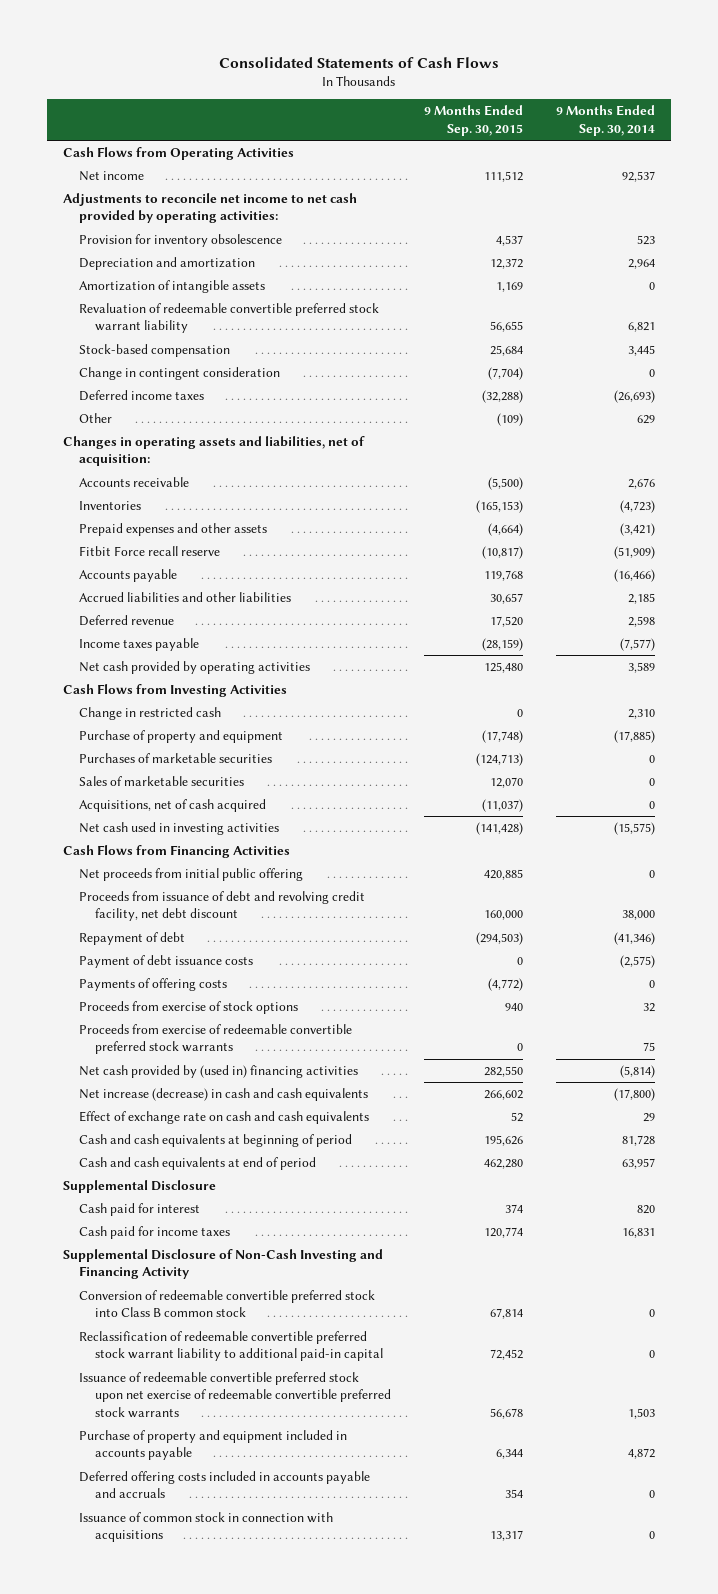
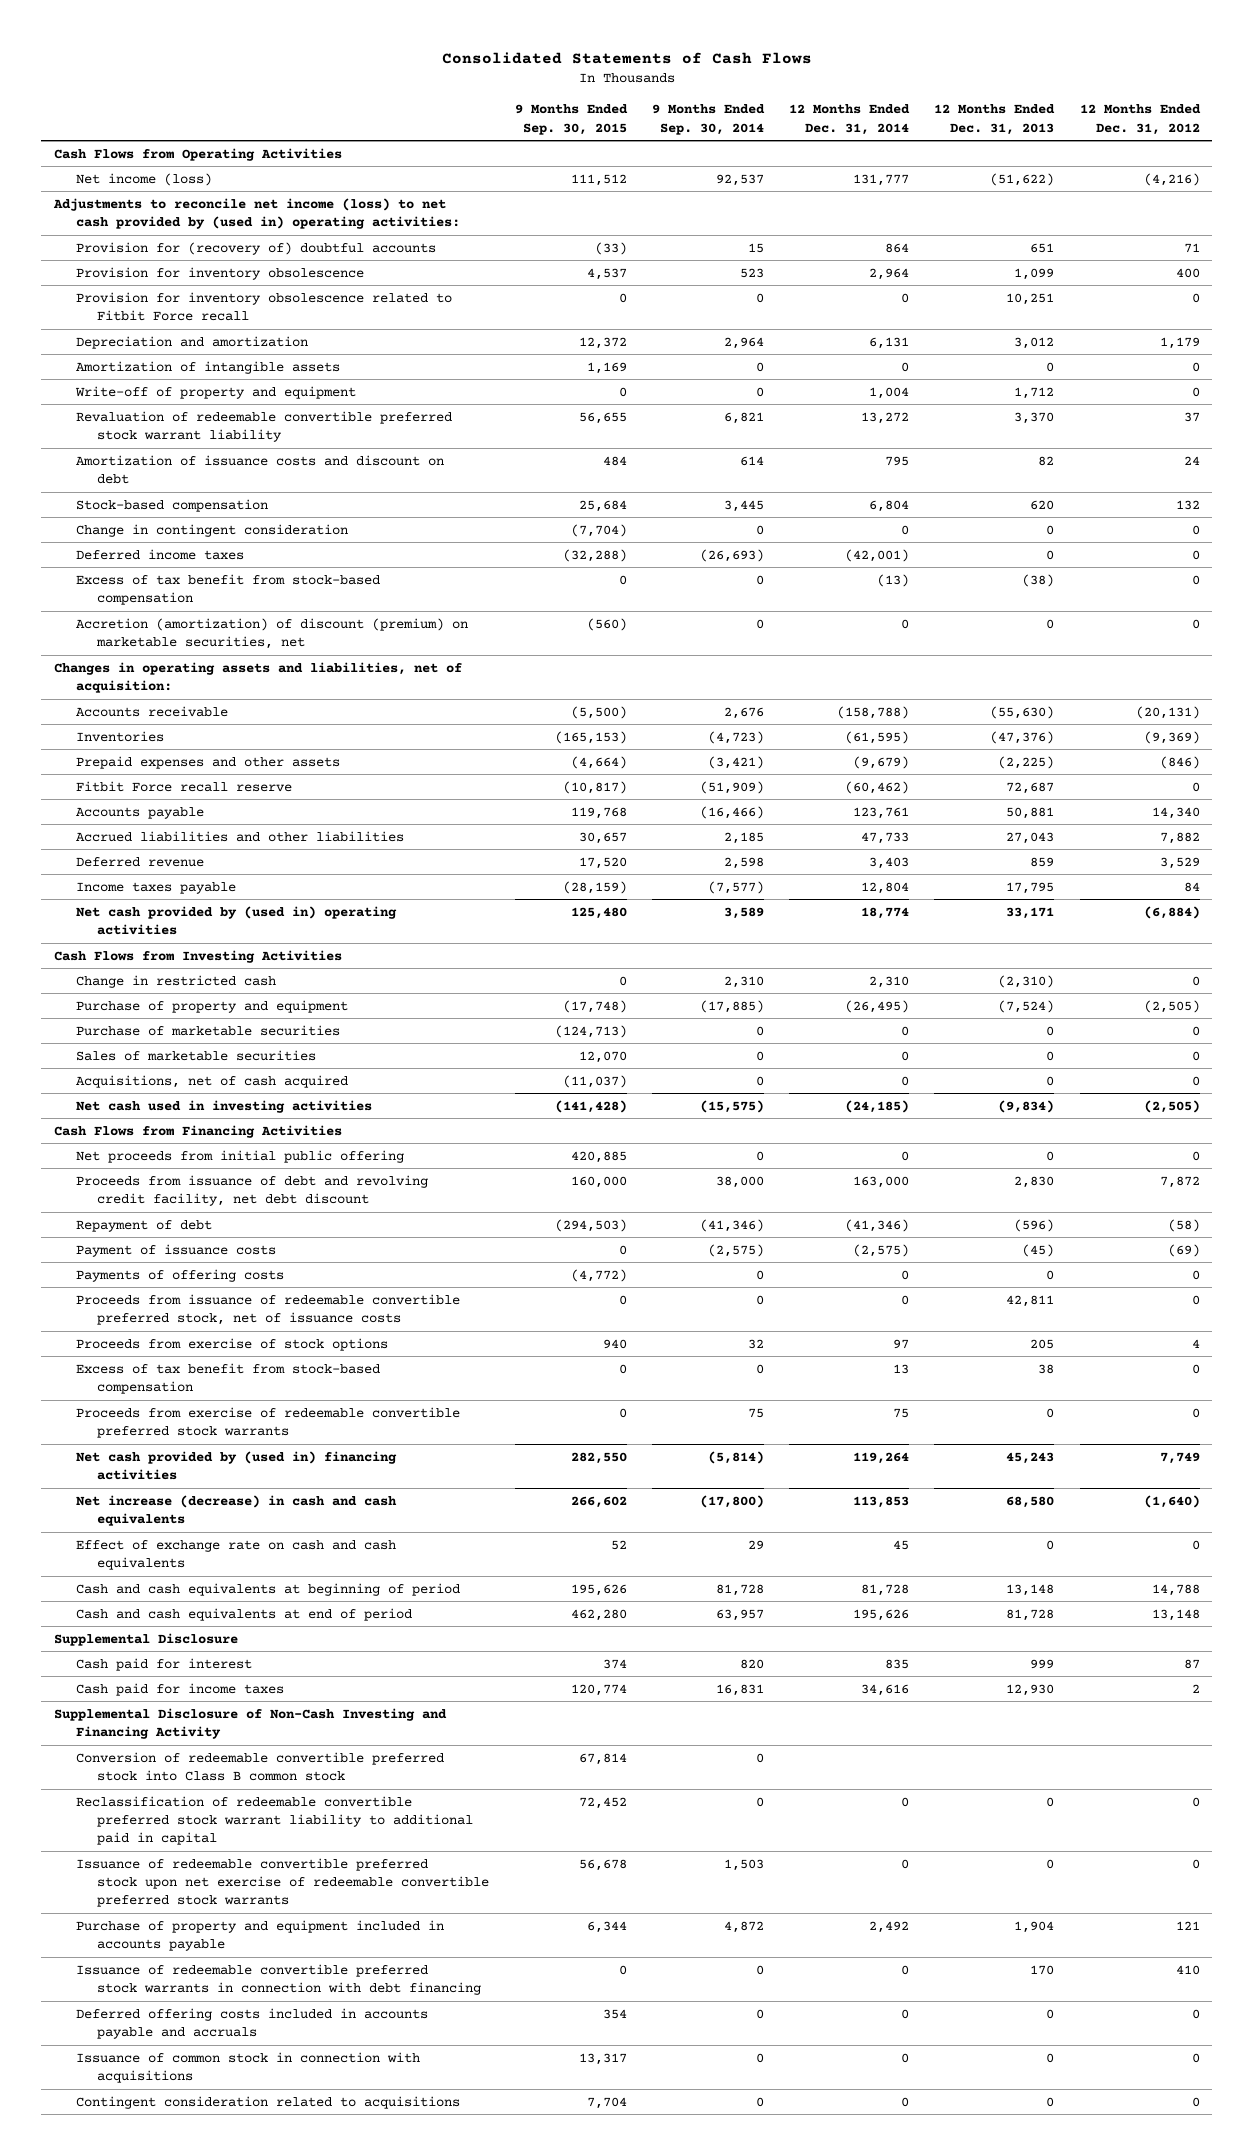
none -> [789,104,911,135] 12 Months Ended Dec. 31, 2014
none -> [934,104,1056,135] 12 Months Ended Dec. 31, 2013
none -> [1079,104,1201,135] 12 Months Ended Dec. 31, 2012
[79,171,145,182] Net income -> [75,172,212,186] Net income (loss)
[63,193,358,224] Adjustments to reconcile net income to net cash provided by operating activities: -> [53,197,460,230] Adjustments to reconcile net income (loss) to net cash provided by (used in) operating activities:
none -> [75,241,436,255] Provision for (recovery of) doubtful accounts
none -> [75,291,452,322] Provision for inventory obsolescence related to Fitbit Force recall
none -> [74,385,356,399] Write-off of property and equipment
none -> [75,454,444,485] Amortization of issuance costs and discount on debt
[79,413,113,424] Other -> none
none -> [75,573,380,606] Excess of tax benefit from stock-based compensation
none -> [75,617,468,650] Accretion (amortization) of discount (premium) on marketable securities, net
[79,661,311,675] Net cash provided by operating activities -> [75,905,397,936] Net cash provided by (used in) operating activities
[79,753,273,764] Purchases of marketable securities -> [75,1024,340,1036] Purchase of marketable securities
[79,955,254,969] Payment of debt issuance costs -> [75,1243,276,1257] Payment of issuance costs
none -> [75,1293,460,1326] Proceeds from issuance of redeemable convertible preferred stock, net of issuance costs
none -> [75,1362,380,1395] Excess of tax benefit from stock-based compensation
[79,1331,384,1362] Reclassification of redeemable convertible preferred stock warrant liability to additional paid-in capital -> [75,1795,474,1846] Reclassification of redeemable convertible preferred stock warrant liability to additional paid in capital
none -> [75,1963,482,1996] Issuance of redeemable convertible preferred stock warrants in connection with debt financing
none -> [75,2095,460,2109] Contingent consideration related to acquisitions

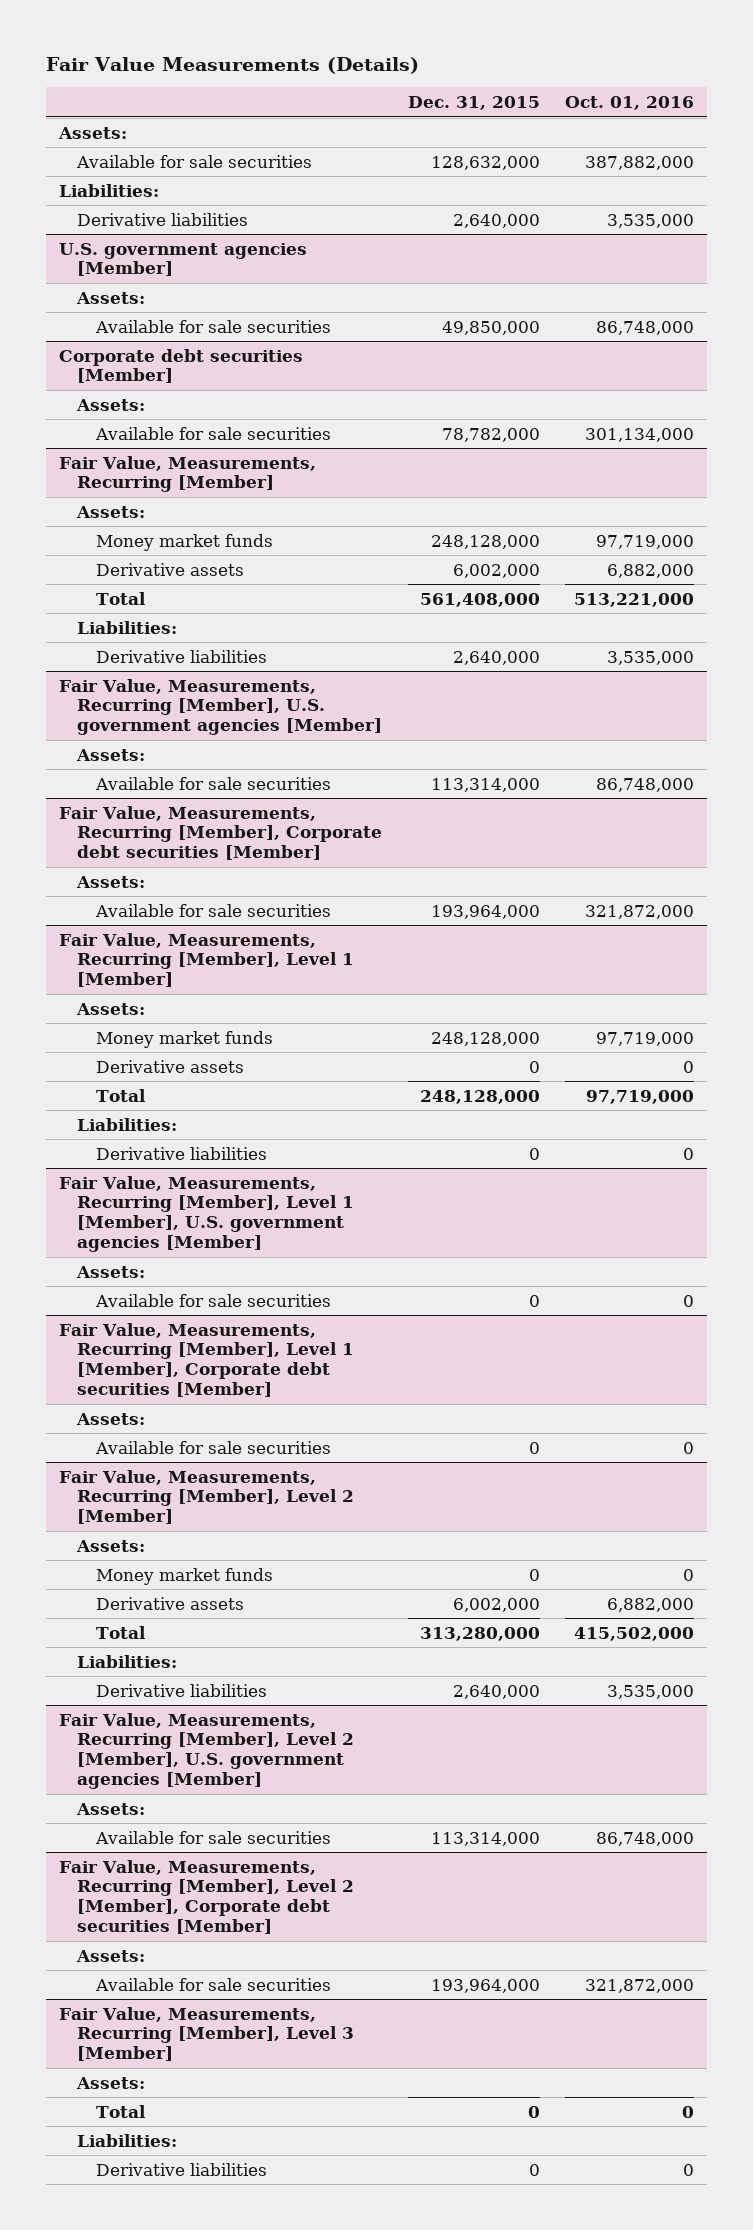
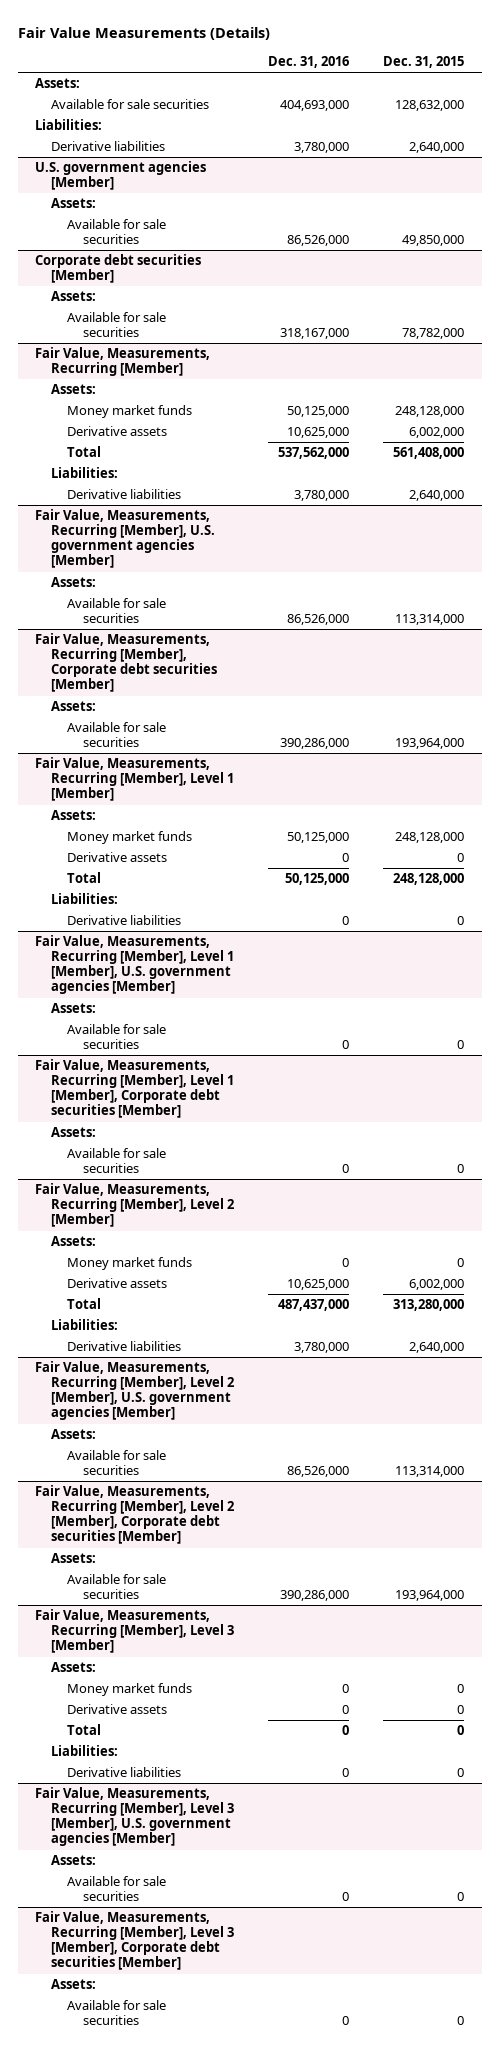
[565,96,695,111] Oct. 01, 2016 -> none
none -> [268,56,350,69] Dec. 31, 2016
none -> [66,1683,192,1697] Money market funds
none -> [66,1704,167,1715] Derivative assets
none -> [35,1787,235,1847] Fair Value, Measurements, Recurring [Member], Level 3 [Member], U.S. government agencies [Member]
none -> [51,1855,97,1866] Assets:
none -> [66,1876,166,1902] Available for sale securities
none -> [35,1911,235,1971] Fair Value, Measurements, Recurring [Member], Level 3 [Member], Corporate debt securities [Member]
none -> [51,1979,97,1990] Assets:
none -> [66,2000,166,2026] Available for sale securities

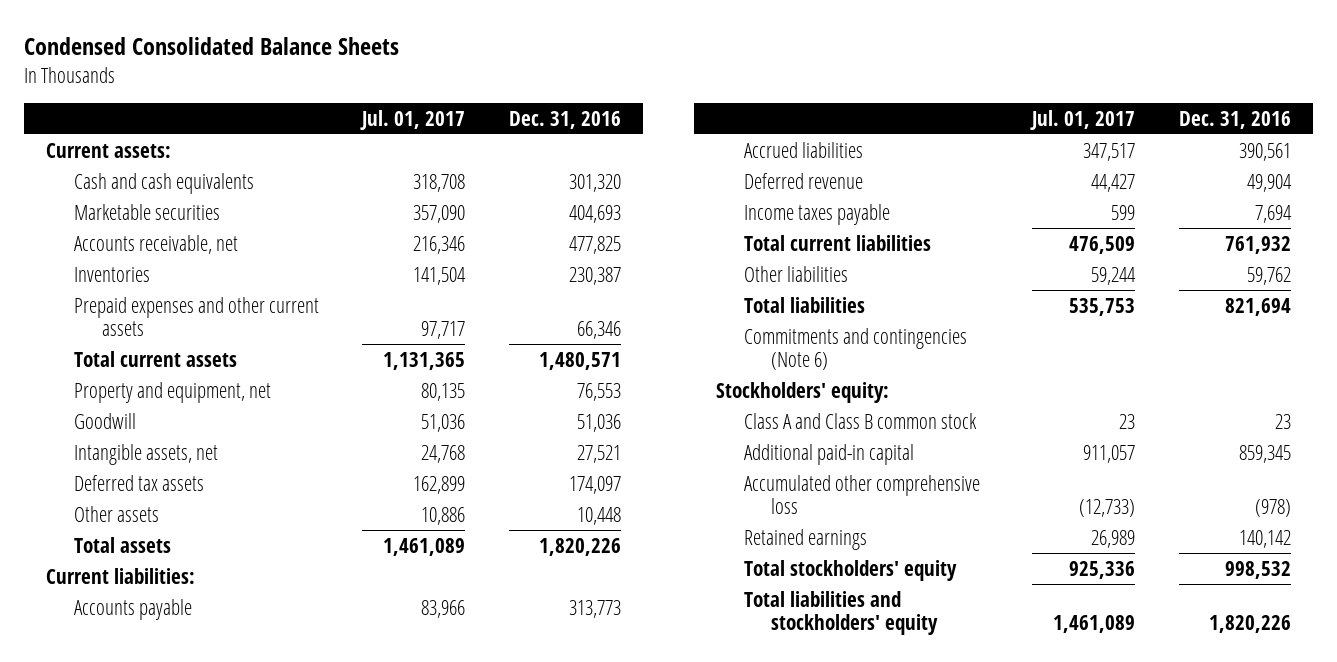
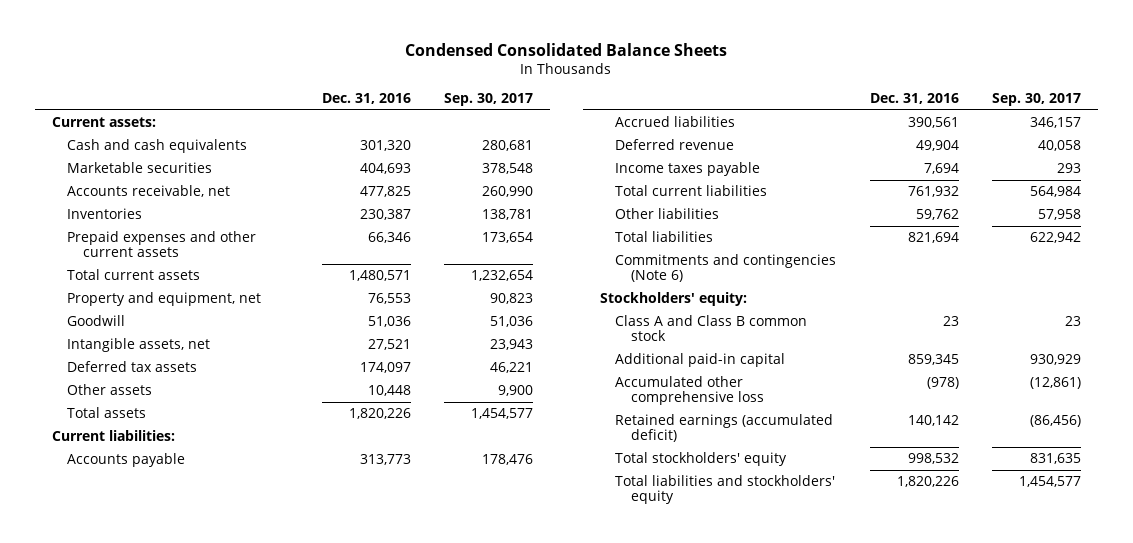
[360,109,466,130] Jul. 01, 2017 -> none
none -> [444,93,534,107] Sep. 30, 2017
[743,528,867,550] Retained earnings -> [615,414,834,443] Retained earnings (accumulated deficit)

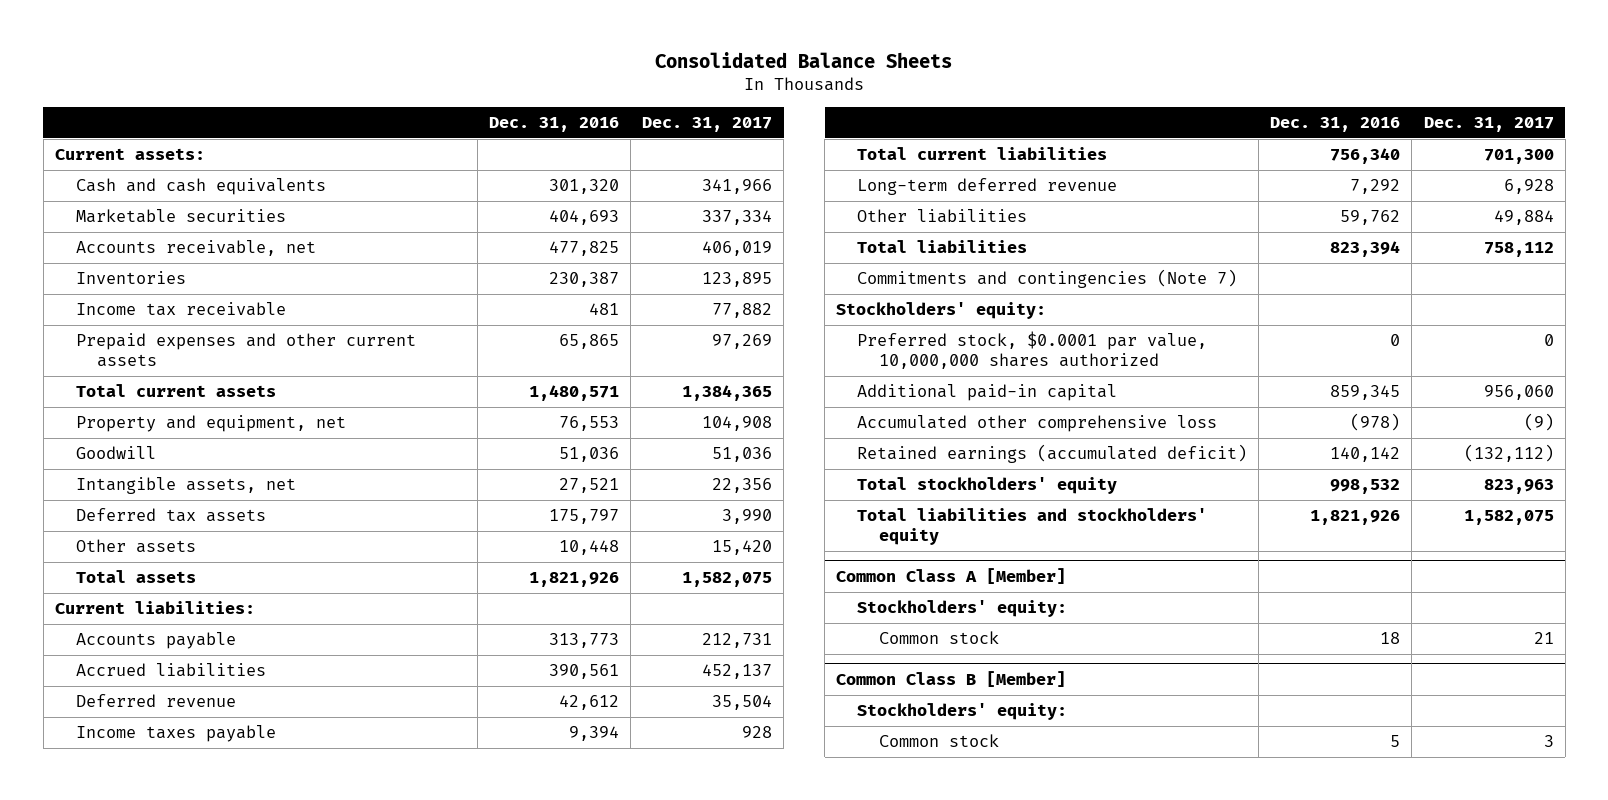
[405,42,728,56] Condensed Consolidated Balance Sheets -> [655,52,953,69] Consolidated Balance Sheets
[444,93,534,107] Sep. 30, 2017 -> none
none -> [642,116,773,132] Dec. 31, 2017
none -> [76,302,287,317] Income tax receivable
[367,232,411,244] 66,346 -> [559,334,620,350] 65,865
[359,362,411,374] 174,097 -> [549,509,620,525] 175,797
[348,408,411,420] 1,820,226 -> [529,572,620,588] 1,821,926
[915,140,959,152] 49,904 -> [559,695,620,711] 42,612
[923,163,959,175] 7,694 -> [569,726,620,742] 9,394
[907,186,959,198] 761,932 -> [1330,148,1401,165] 756,340
none -> [857,178,1118,196] Long-term deferred revenue
[907,232,959,244] 821,694 -> [1330,241,1401,258] 823,394
[615,254,837,283] Commitments and contingencies (Note 6) -> [857,269,1238,289] Commitments and contingencies (Note 7)
[615,315,808,342] Class A and Class B common stock -> none
none -> [857,331,1208,369] Preferred stock, $0.0001 par value, 10,000,000 shares authorized
[896,476,959,488] 1,820,226 -> [1310,510,1401,526] 1,821,926
none -> [836,567,1067,584] Common Class A [Member]
none -> [857,600,1068,618] Stockholders' equity:
none -> [878,631,999,645] Common stock
none -> [836,670,1067,687] Common Class B [Member]
none -> [857,703,1068,721] Stockholders' equity:
none -> [878,734,999,748] Common stock

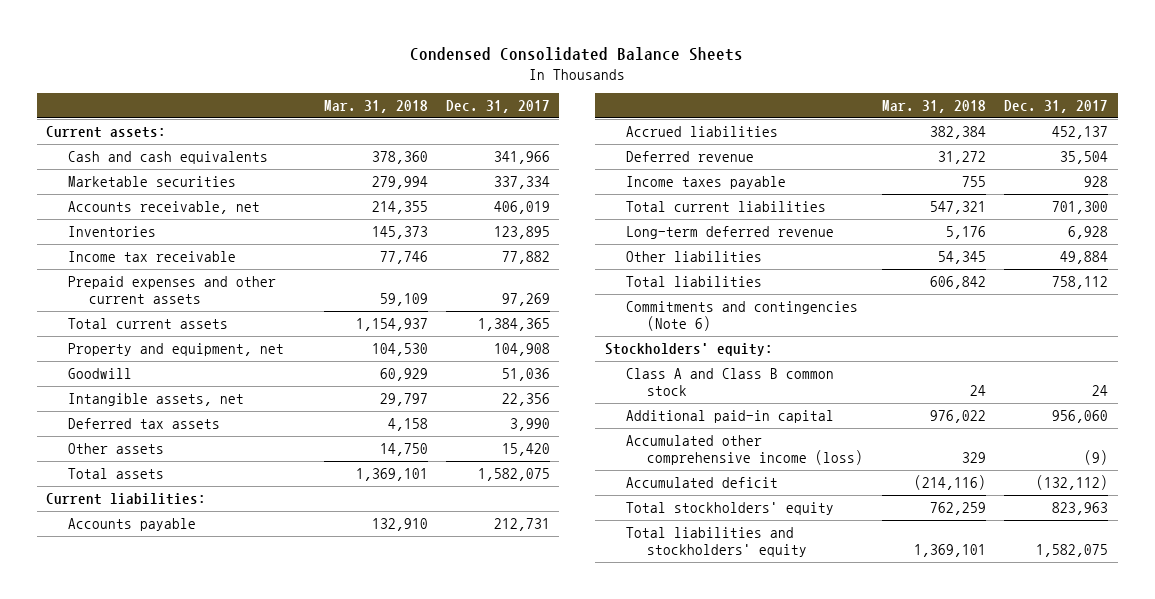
[655,52,953,69] Consolidated Balance Sheets -> [410,47,744,62] Condensed Consolidated Balance Sheets
[489,116,620,132] Dec. 31, 2016 -> none
none -> [323,100,428,114] Mar. 31, 2018
[857,269,1238,289] Commitments and contingencies (Note 7) -> [625,301,858,332] Commitments and contingencies (Note 6)
[857,331,1208,369] Preferred stock, $0.0001 par value, 10,000,000 shares authorized -> none
none -> [625,368,834,397] Class A and Class B common stock
[857,415,1218,433] Accumulated other comprehensive loss -> [625,435,864,466] Accumulated other comprehensive income (loss)
[857,444,1248,464] Retained earnings (accumulated deficit) -> [625,477,778,489] Accumulated deficit
[836,567,1067,584] Common Class A [Member] -> none
[857,600,1068,618] Stockholders' equity: -> none
[878,631,999,645] Common stock -> none
[836,670,1067,687] Common Class B [Member] -> none
[857,703,1068,721] Stockholders' equity: -> none
[878,734,999,748] Common stock -> none

